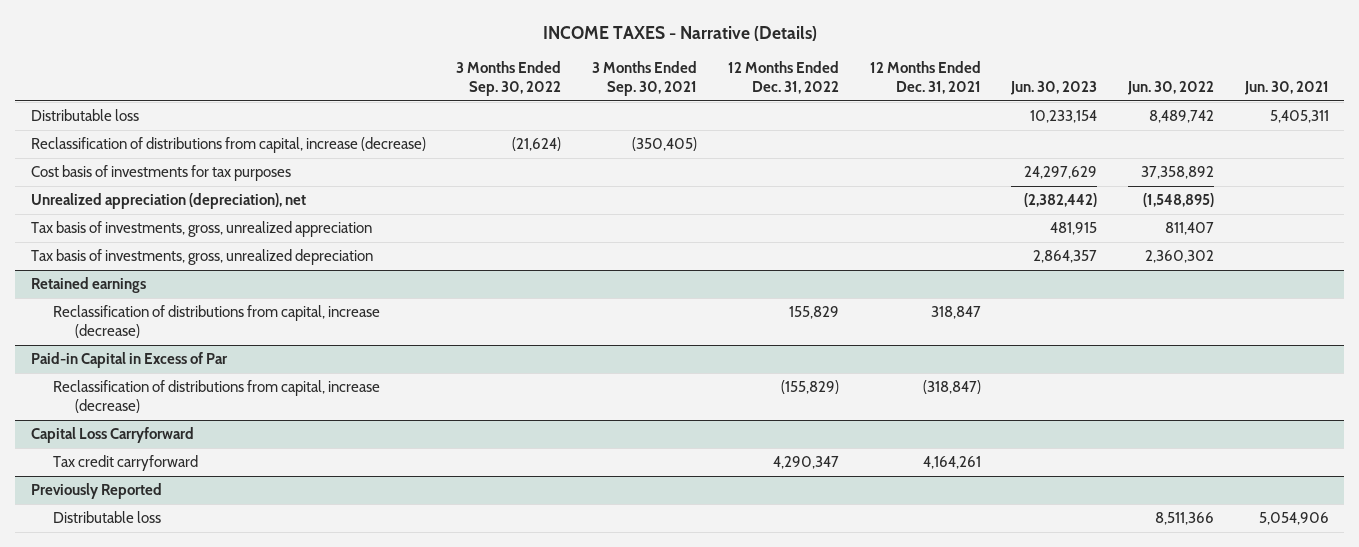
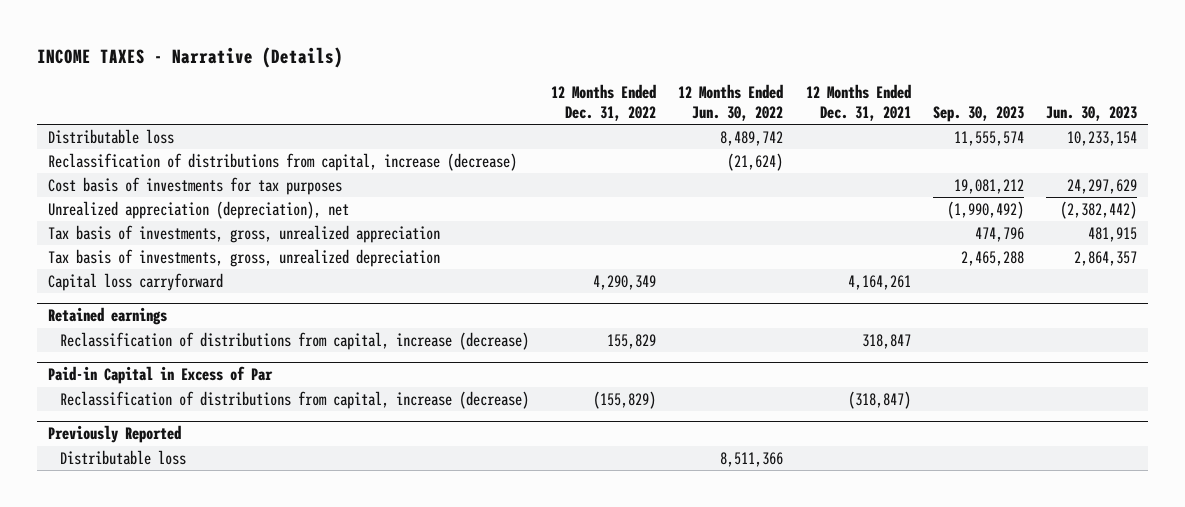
[456,60,562,97] 3 Months Ended Sep. 30, 2022 -> none
[592,60,698,97] 3 Months Ended Sep. 30, 2021 -> none
[1127,81,1215,96] Jun. 30, 2022 -> none
[1243,81,1329,96] Jun. 30, 2021 -> none
none -> [678,83,784,121] 12 Months Ended Jun. 30, 2022
none -> [932,105,1024,122] Sep. 30, 2023
none -> [47,273,223,292] Capital loss carryforward
[30,427,194,444] Capital Loss Carryforward -> none
[52,455,198,472] Tax credit carryforward -> none

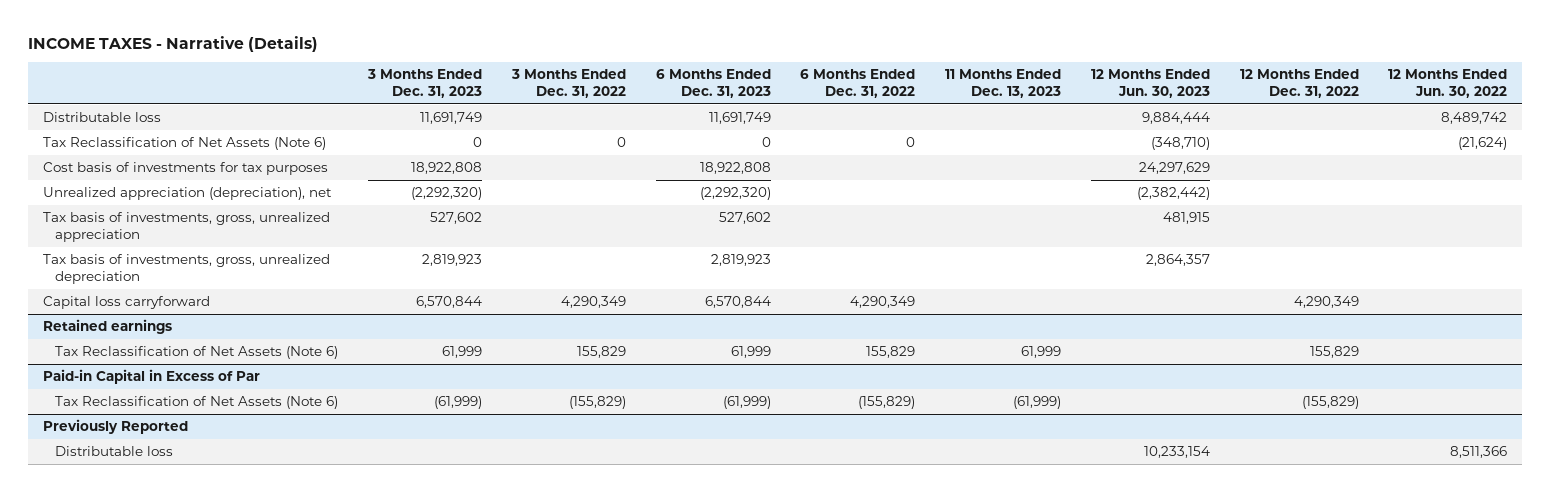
[805,83,911,121] 12 Months Ended Dec. 31, 2021 -> none
[932,105,1024,122] Sep. 30, 2023 -> none
[1045,105,1137,121] Jun. 30, 2023 -> none
none -> [366,69,482,98] 3 Months Ended Dec. 31, 2023
none -> [510,69,626,98] 3 Months Ended Dec. 31, 2022
none -> [655,69,771,98] 6 Months Ended Dec. 31, 2023
none -> [800,69,916,98] 6 Months Ended Dec. 31, 2022
none -> [945,69,1062,98] 11 Months Ended Dec. 13, 2023
none -> [1090,69,1210,98] 12 Months Ended Jun. 30, 2023
[47,153,517,172] Reclassification of distributions from capital, increase (decrease) -> [42,137,326,151] Tax Reclassification of Net Assets (Note 6)
[60,332,530,351] Reclassification of distributions from capital, increase (decrease) -> [55,346,339,360] Tax Reclassification of Net Assets (Note 6)
[60,391,530,410] Reclassification of distributions from capital, increase (decrease) -> [55,396,339,410] Tax Reclassification of Net Assets (Note 6)

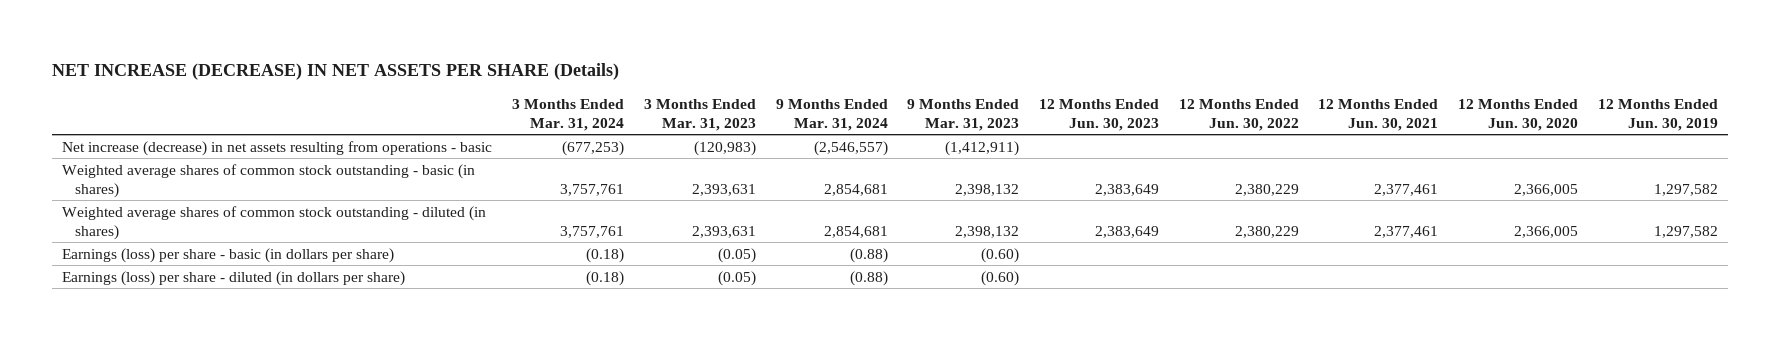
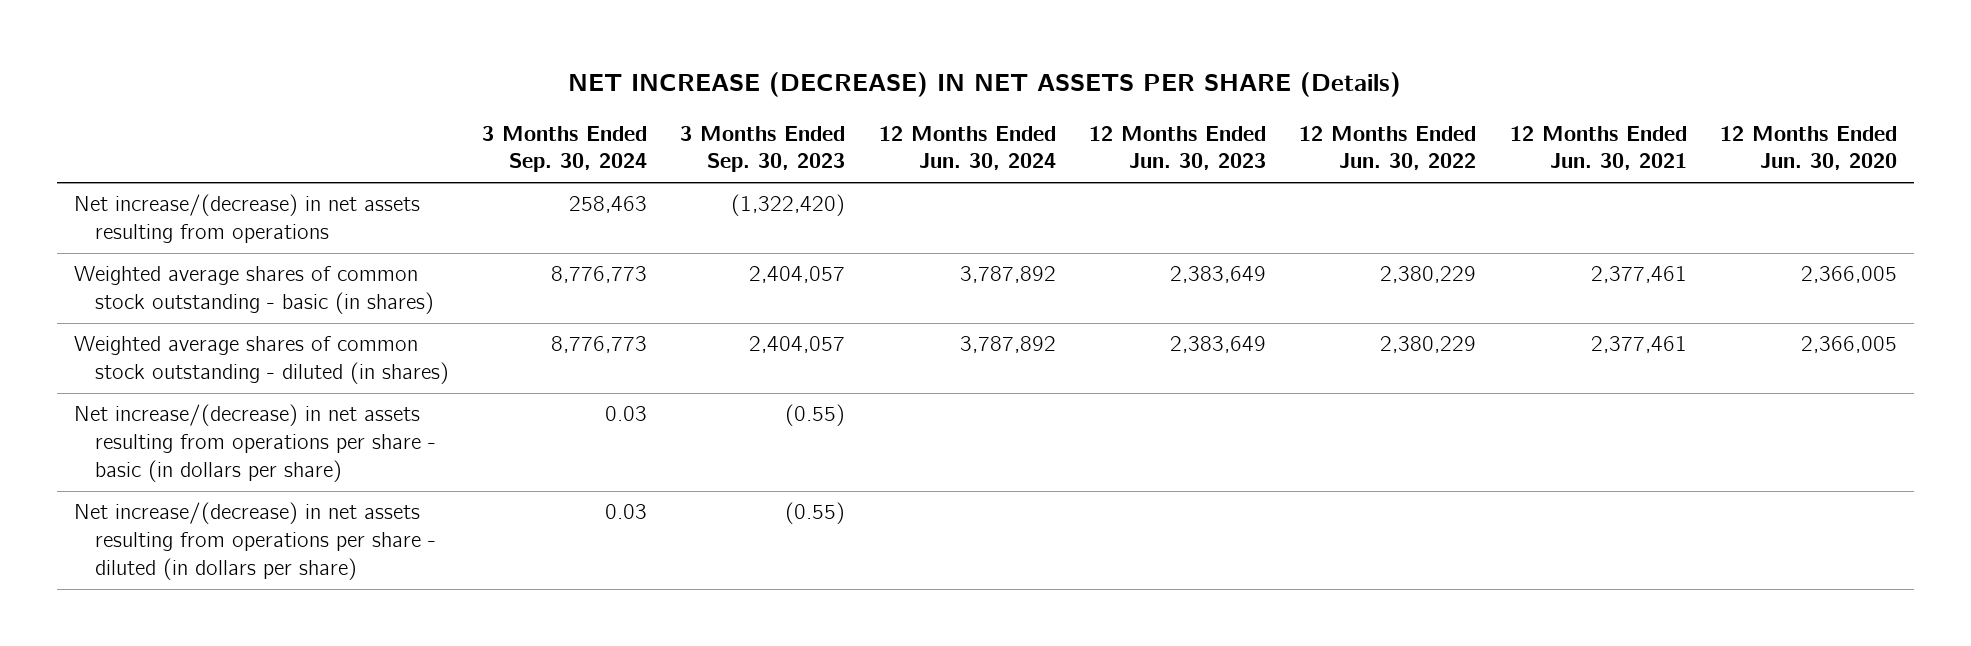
[512,98,625,131] 3 Months Ended Mar. 31, 2024 -> none
[643,98,756,131] 3 Months Ended Mar. 31, 2023 -> none
[775,98,888,131] 9 Months Ended Mar. 31, 2024 -> none
[907,98,1020,131] 9 Months Ended Mar. 31, 2023 -> none
[1597,98,1718,131] 12 Months Ended Jun. 30, 2019 -> none
none -> [481,125,647,173] 3 Months Ended Sep. 30, 2024
none -> [680,125,846,173] 3 Months Ended Sep. 30, 2023
none -> [878,125,1056,171] 12 Months Ended Jun. 30, 2024
[62,140,493,156] Net increase (decrease) in net assets resulting from operations - basic -> [73,194,420,244] Net increase/(decrease) in net assets resulting from operations
[62,247,395,263] Earnings (loss) per share - basic (in dollars per share) -> [73,404,436,483] Net increase/(decrease) in net assets resulting from operations per share - basic (in dollars per share)
[62,270,406,286] Earnings (loss) per share - diluted (in dollars per share) -> [73,502,436,581] Net increase/(decrease) in net assets resulting from operations per share - diluted (in dollars per share)

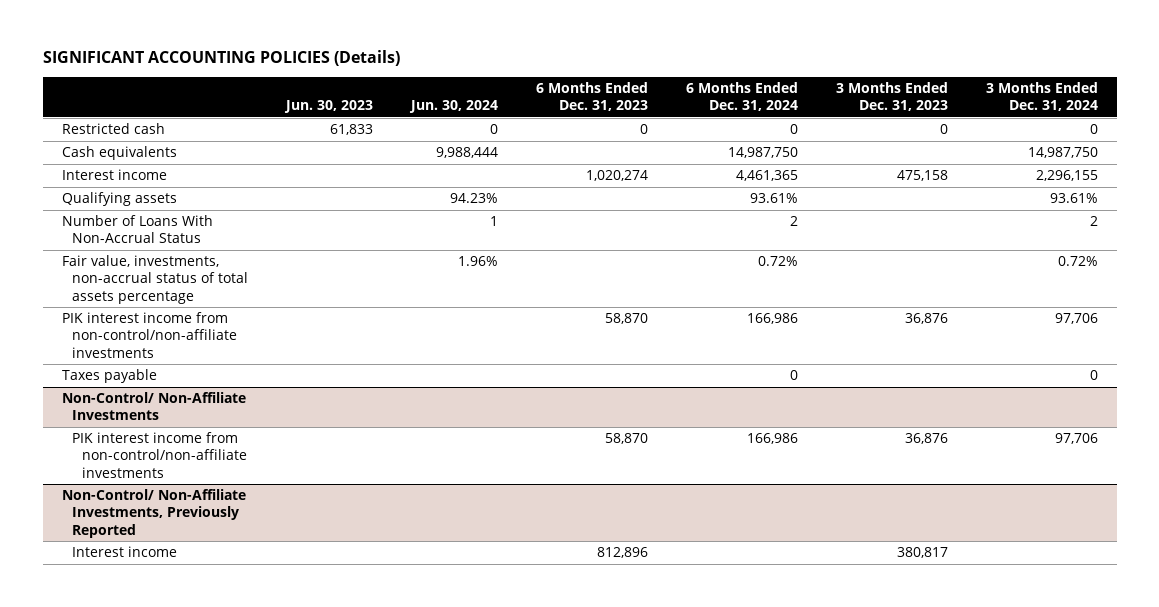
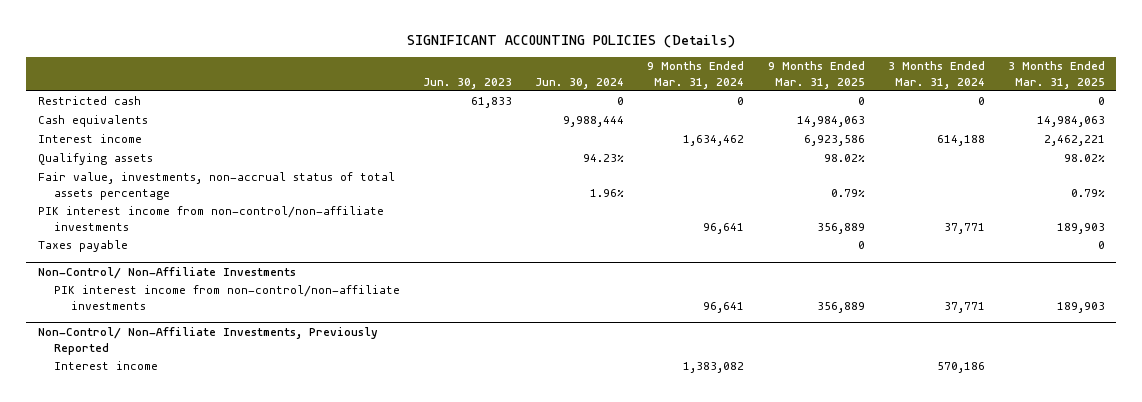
[535,81,648,112] 6 Months Ended Dec. 31, 2023 -> none
[685,81,798,112] 6 Months Ended Dec. 31, 2024 -> none
[835,81,948,112] 3 Months Ended Dec. 31, 2023 -> none
[985,81,1098,112] 3 Months Ended Dec. 31, 2024 -> none
none -> [647,61,745,89] 9 Months Ended Mar. 31, 2024
none -> [767,61,865,89] 9 Months Ended Mar. 31, 2025
none -> [887,61,985,89] 3 Months Ended Mar. 31, 2024
none -> [1007,61,1105,89] 3 Months Ended Mar. 31, 2025
[61,215,213,244] Number of Loans With Non-Accrual Status -> none

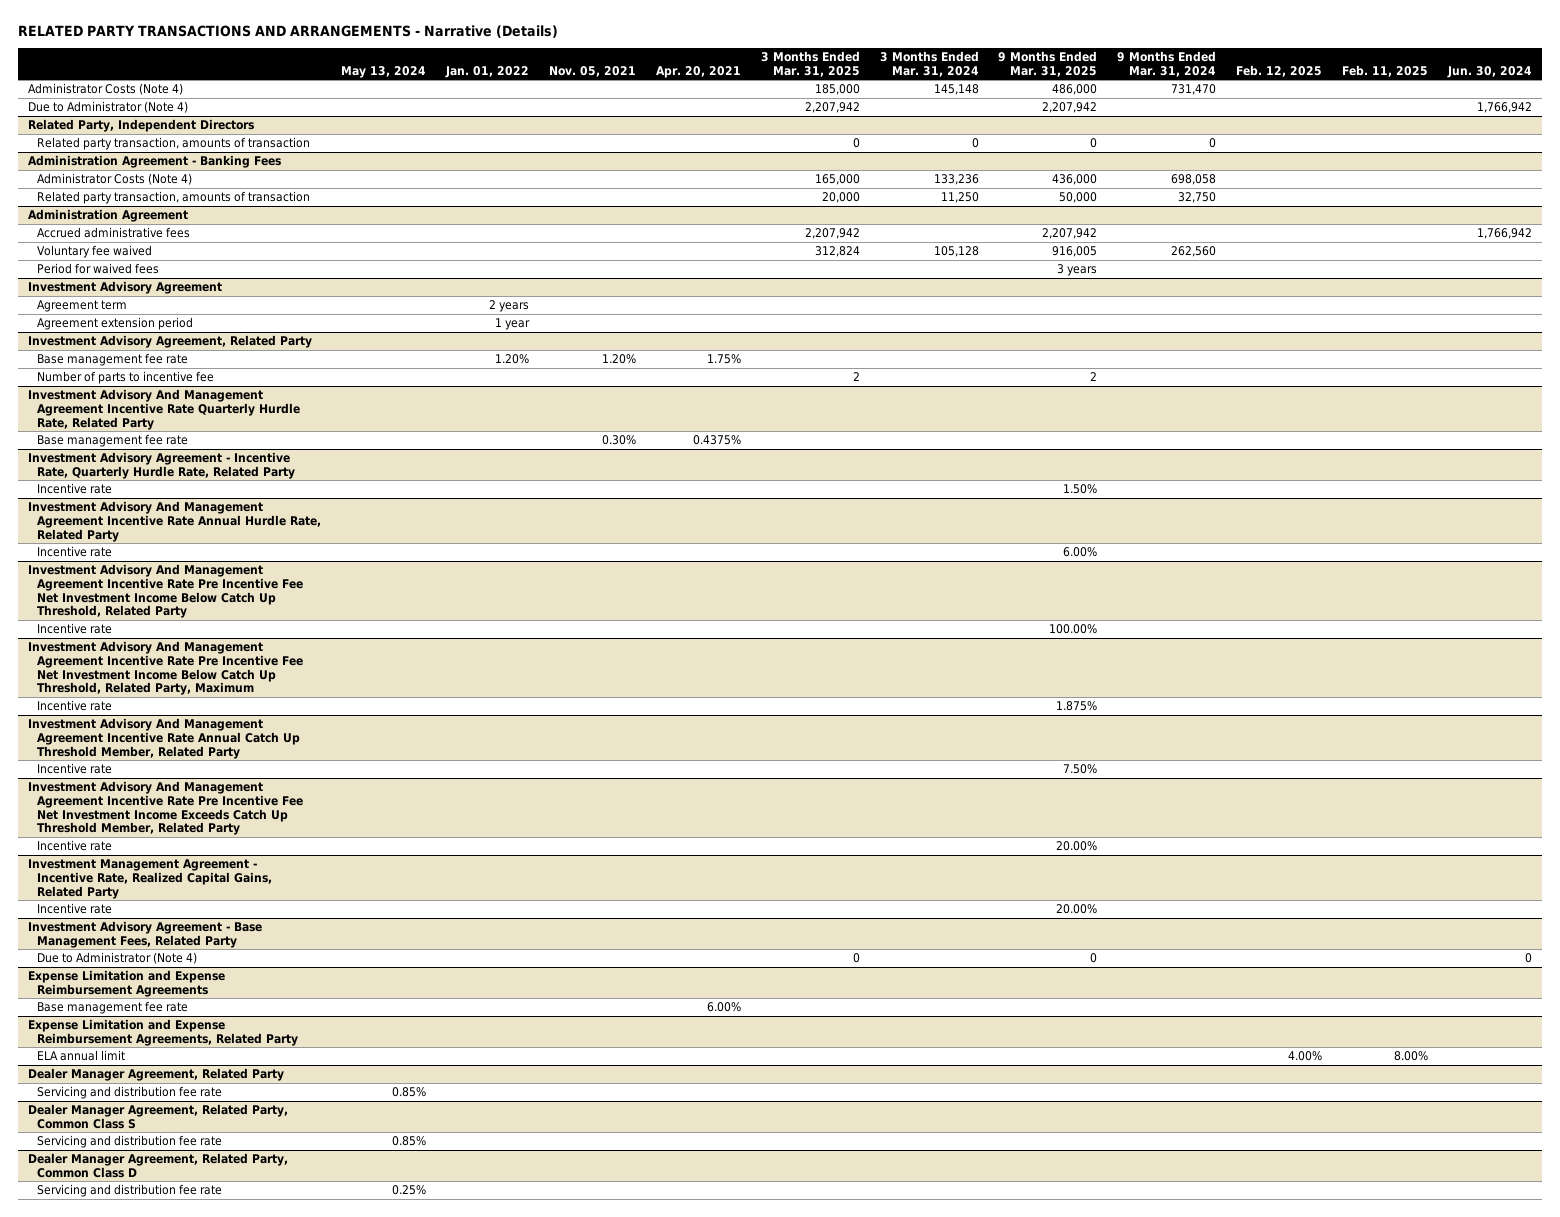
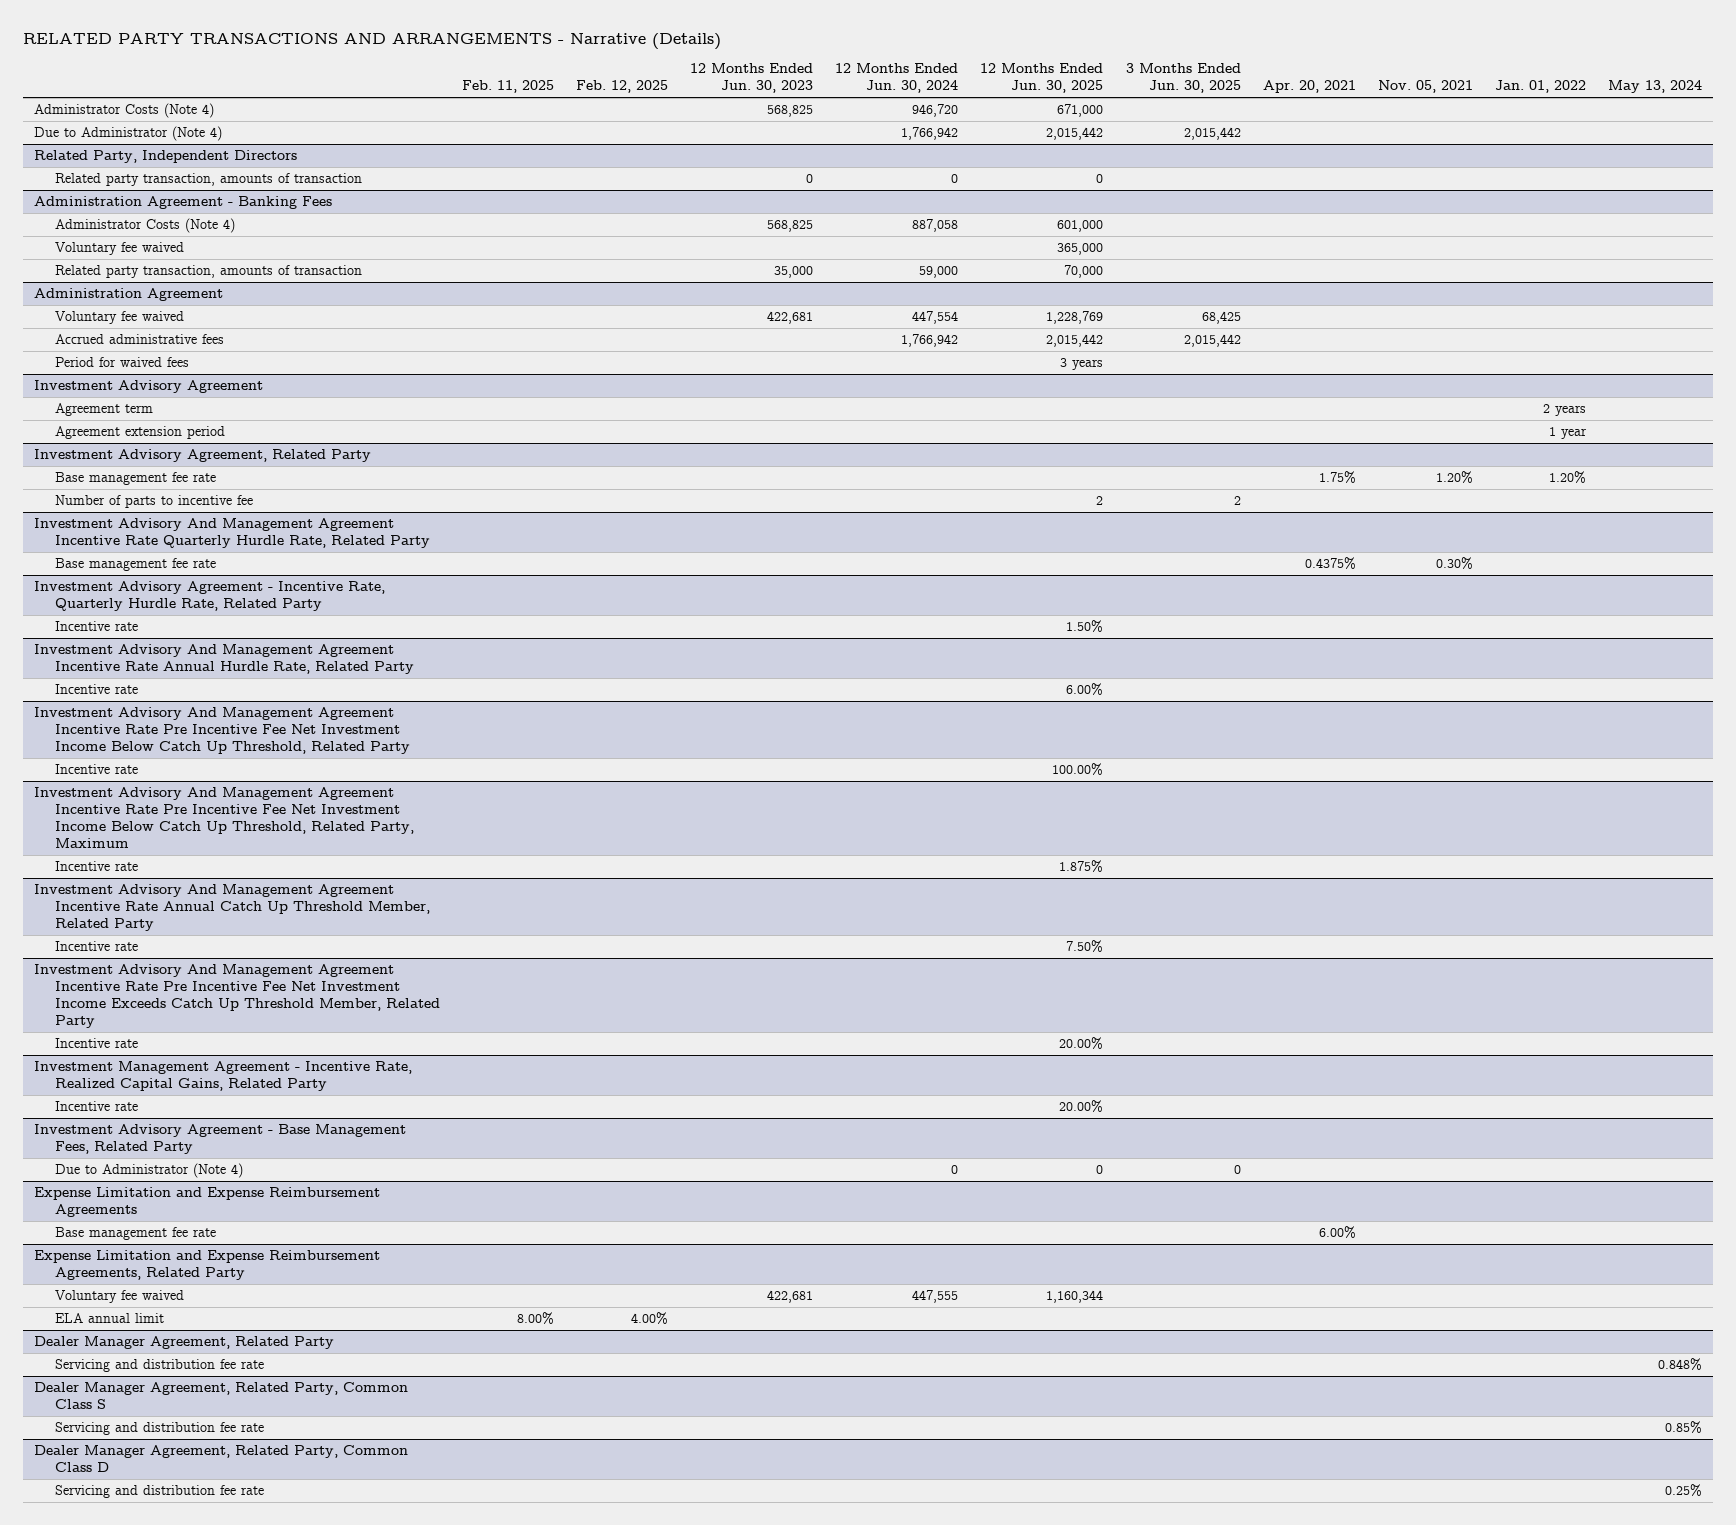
[760,51,860,77] 3 Months Ended Mar. 31, 2025 -> none
[879,51,979,77] 3 Months Ended Mar. 31, 2024 -> none
[998,51,1098,77] 9 Months Ended Mar. 31, 2025 -> none
[1117,51,1217,77] 9 Months Ended Mar. 31, 2024 -> none
[1447,65,1533,78] Jun. 30, 2024 -> none
none -> [690,63,814,94] 12 Months Ended Jun. 30, 2023
none -> [835,63,959,94] 12 Months Ended Jun. 30, 2024
none -> [980,63,1104,94] 12 Months Ended Jun. 30, 2025
none -> [1125,63,1241,94] 3 Months Ended Jun. 30, 2025
none -> [54,242,184,256] Voluntary fee waived
[36,227,190,239] Accrued administrative fees -> [54,334,224,345] Accrued administrative fees
none -> [54,1290,184,1304] Voluntary fee waived
[391,1087,426,1098] 0.85% -> [1658,1358,1703,1372] 0.848%

